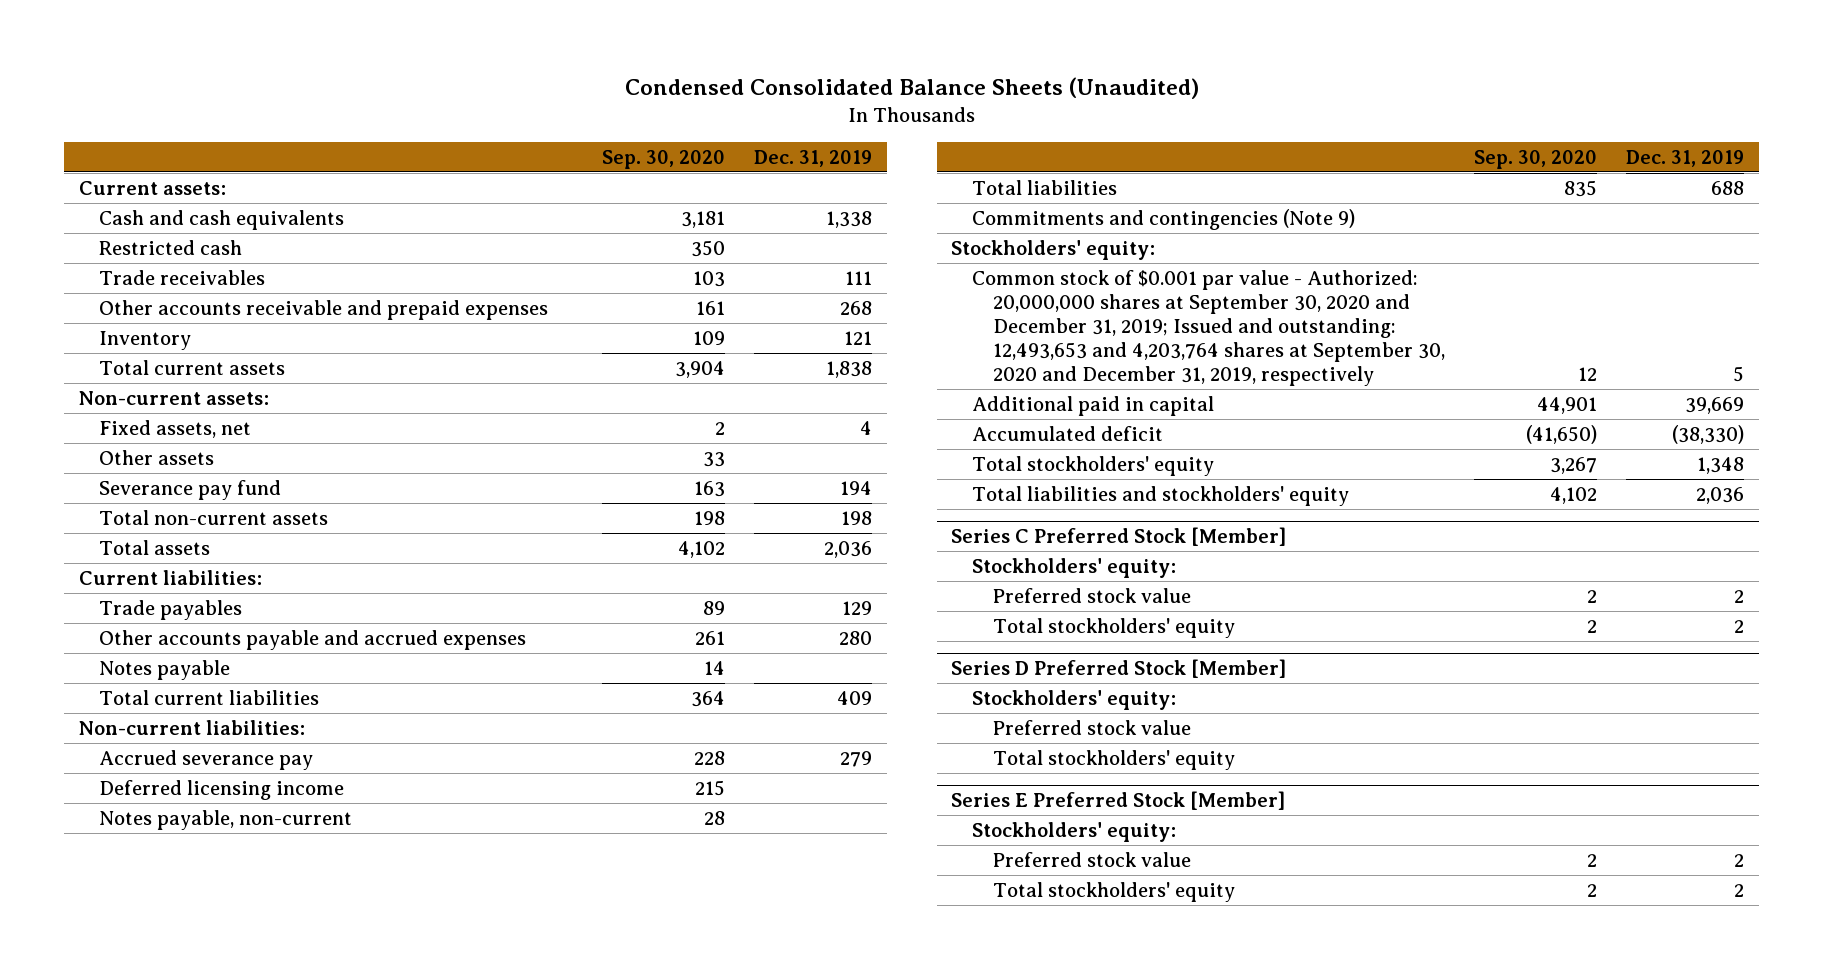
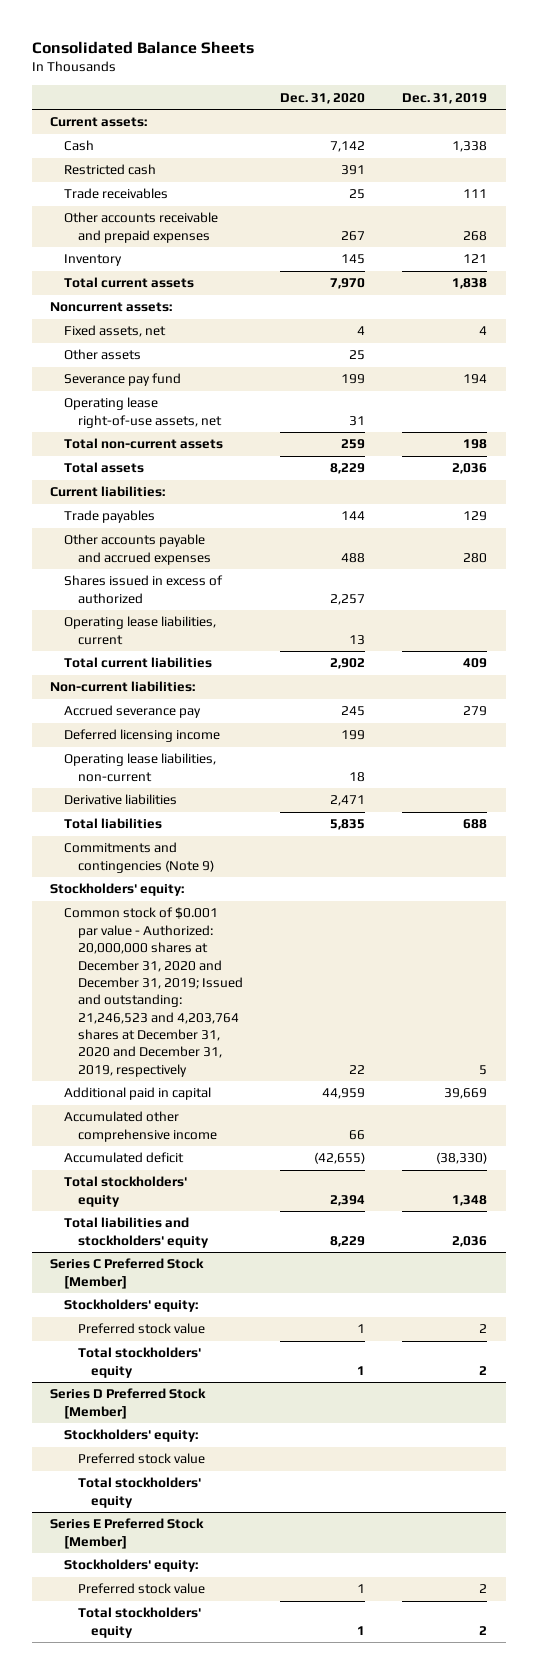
[624,77,1199,100] Condensed Consolidated Balance Sheets (Unaudited) -> [31,40,254,54] Consolidated Balance Sheets
[601,149,725,169] Sep. 30, 2020 -> none
none -> [279,92,365,104] Dec. 31, 2020
[99,209,345,230] Cash and cash equivalents -> [63,140,94,152] Cash
[78,390,269,405] Non-current assets: -> [50,302,173,313] Noncurrent assets:
none -> [63,397,222,428] Operating lease right-of-use assets, net
[99,659,231,680] Notes payable -> none
none -> [63,575,223,604] Shares issued in excess of authorized
none -> [63,616,216,645] Operating lease liabilities, current
[99,809,353,830] Notes payable, non-current -> none
none -> [63,753,216,782] Operating lease liabilities, non-current
none -> [63,794,177,806] Derivative liabilities
[971,269,1445,386] Common stock of $0.001 par value - Authorized: 20,000,000 shares at September 30, 2020 and December 31, 2019; Issued and outstanding: 12,493,653 and 4,203,764 shares at September 30, 2020 and December 31, 2019, respectively -> [63,907,243,1077] Common stock of $0.001 par value - Authorized: 20,000,000 shares at December 31, 2020 and December 31, 2019; Issued and outstanding: 21,246,523 and 4,203,764 shares at December 31, 2020 and December 31, 2019, respectively
none -> [63,1111,217,1142] Accumulated other comprehensive income

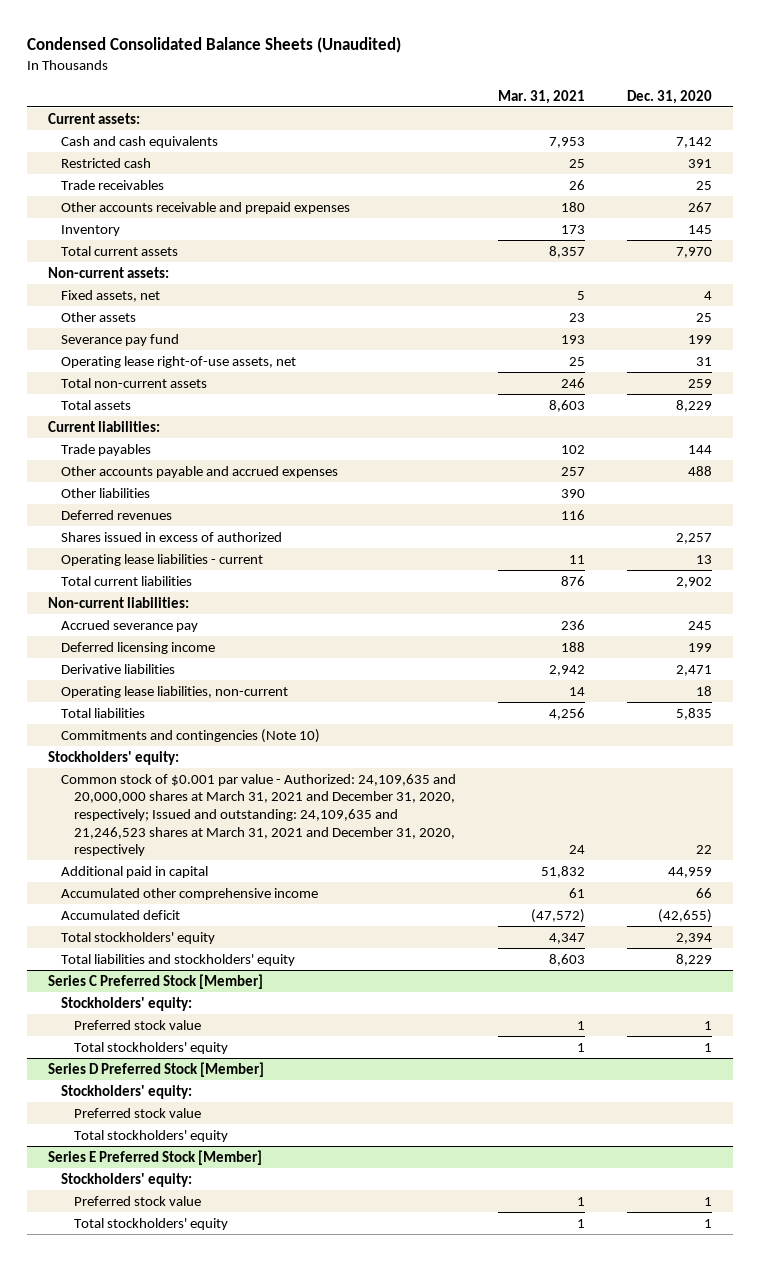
[31,40,254,54] Consolidated Balance Sheets -> [26,37,401,54] Condensed Consolidated Balance Sheets (Unaudited)
[402,92,488,104] Dec. 31, 2019 -> none
none -> [498,89,586,104] Mar. 31, 2021
[63,140,94,152] Cash -> [61,135,219,148] Cash and cash equivalents
[50,302,173,313] Noncurrent assets: -> [47,266,169,278] Non-current assets:
none -> [61,487,151,498] Other liabilities
none -> [61,509,173,520] Deferred revenues
[63,616,216,645] Operating lease liabilities, current -> [61,553,264,566] Operating lease liabilities - current
[63,753,216,782] Operating lease liabilities, non-current -> [61,685,289,698] Operating lease liabilities, non-current
[63,842,214,873] Commitments and contingencies (Note 9) -> [61,728,321,743] Commitments and contingencies (Note 10)
[63,907,243,1077] Common stock of $0.001 par value - Authorized: 20,000,000 shares at December 31, 2020 and December 31, 2019; Issued and outstanding: 21,246,523 and 4,203,764 shares at December 31, 2020 and December 31, 2019, respectively -> [61,773,457,857] Common stock of $0.001 par value - Authorized: 24,109,635 and 20,000,000 shares at March 31, 2021 and December 31, 2020, respectively; Issued and outstanding: 24,109,635 and 21,246,523 shares at March 31, 2021 and December 31, 2020, respectively

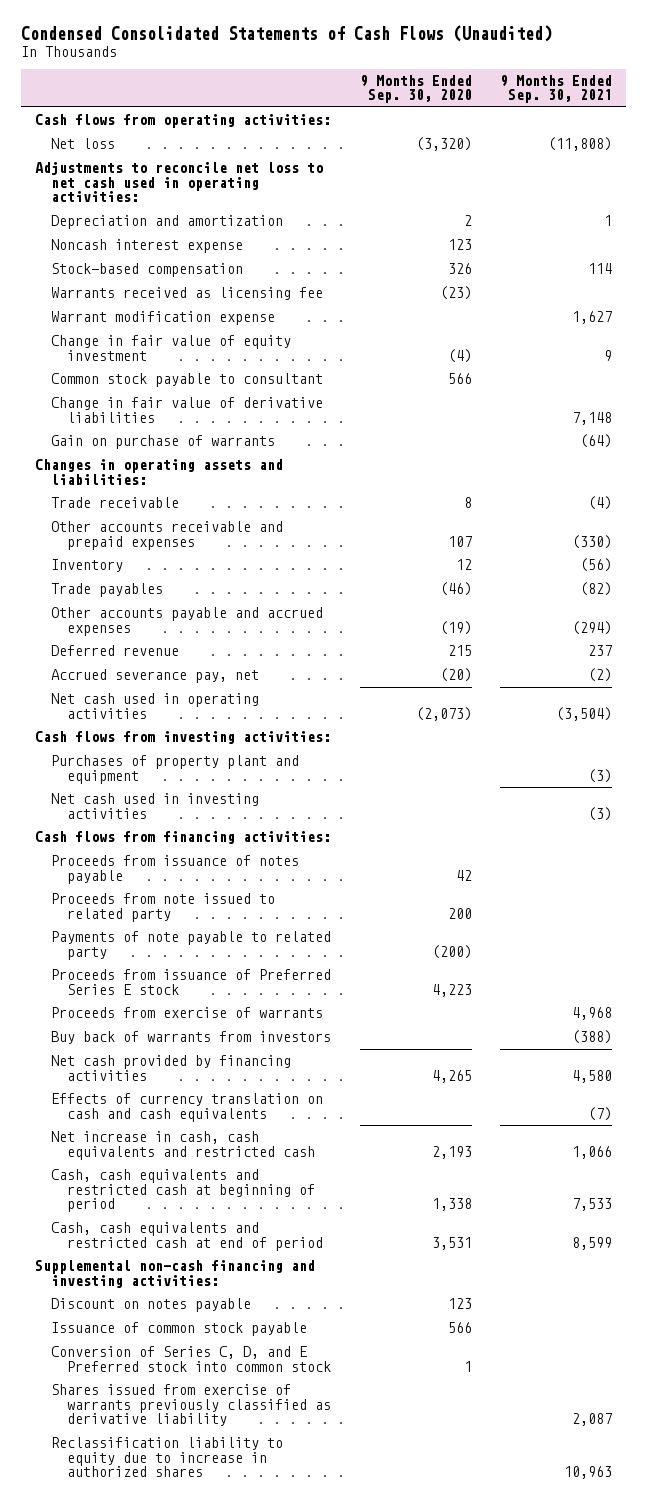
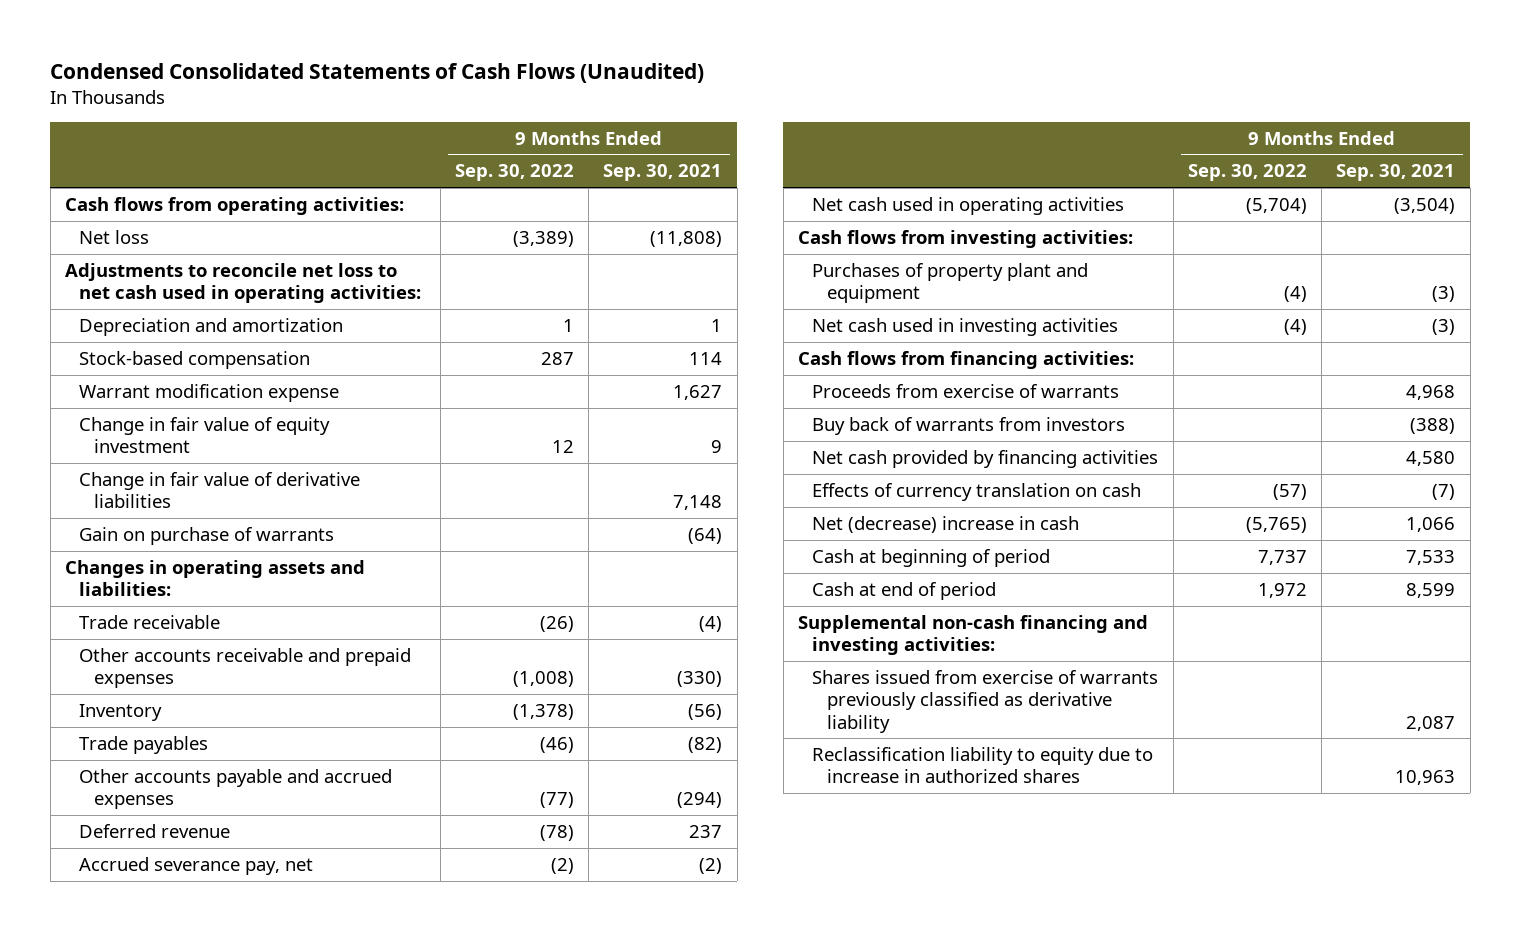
[359,75,472,104] 9 Months Ended Sep. 30, 2020 -> none
none -> [454,164,574,182] Sep. 30, 2022
[51,239,244,254] Noncash interest expense -> none
[51,287,324,301] Warrants received as licensing fee -> none
[51,373,324,388] Common stock payable to consultant -> none
[51,855,300,884] Proceeds from issuance of notes payable -> none
[51,893,276,922] Proceeds from note issued to related party -> none
[51,931,332,960] Payments of note payable to related party -> none
[51,969,332,995] Proceeds from issuance of Preferred Series E stock -> none
[51,1093,324,1122] Effects of currency translation on cash and cash equivalents -> [812,482,1142,501] Effects of currency translation on cash
[51,1131,316,1160] Net increase in cash, cash equivalents and restricted cash -> [812,515,1080,533] Net (decrease) increase in cash
[51,1169,316,1213] Cash, cash equivalents and restricted cash at beginning of period -> [812,548,1051,567] Cash at beginning of period
[51,1222,324,1251] Cash, cash equivalents and restricted cash at end of period -> [812,581,997,600] Cash at end of period
[51,1298,252,1313] Discount on notes payable -> none
[51,1322,308,1337] Issuance of common stock payable -> none
[51,1346,332,1372] Conversion of Series C, D, and E Preferred stock into common stock -> none

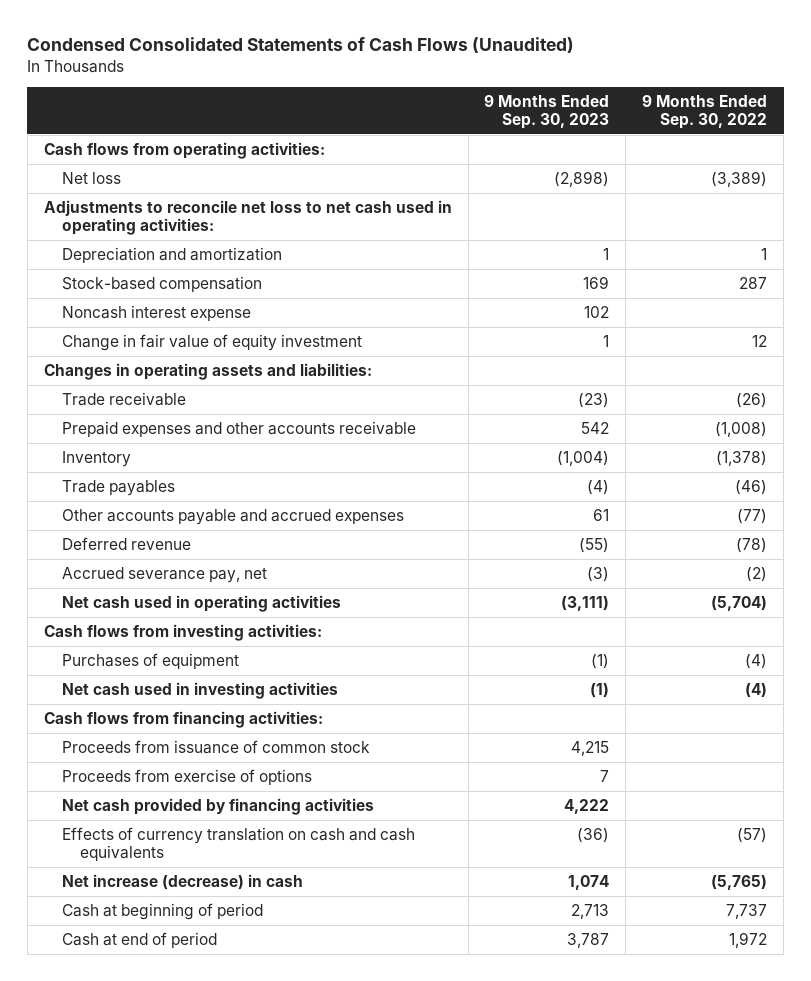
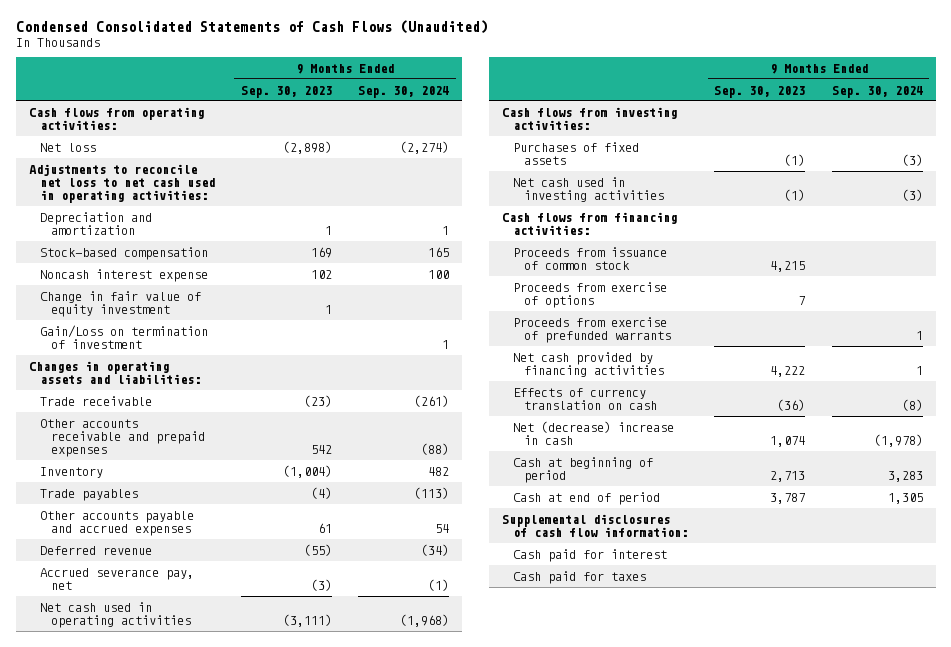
[642,95,768,129] 9 Months Ended Sep. 30, 2022 -> none
none -> [358,85,450,98] Sep. 30, 2024
none -> [39,324,208,350] Gain/Loss on termination of investment
[62,421,417,438] Prepaid expenses and other accounts receivable -> [39,418,205,458] Other accounts receivable and prepaid expenses
[62,653,240,670] Purchases of equipment -> [513,141,640,166] Purchases of fixed assets
none -> [513,316,672,344] Proceeds from exercise of prefunded warrants
[62,827,416,861] Effects of currency translation on cash and cash equivalents -> [513,387,658,411] Effects of currency translation on cash
[62,874,304,891] Net increase (decrease) in cash -> [513,420,675,446] Net (decrease) increase in cash
none -> [502,513,689,538] Supplemental disclosures of cash flow information:
none -> [513,548,668,562] Cash paid for interest
none -> [513,570,647,584] Cash paid for taxes

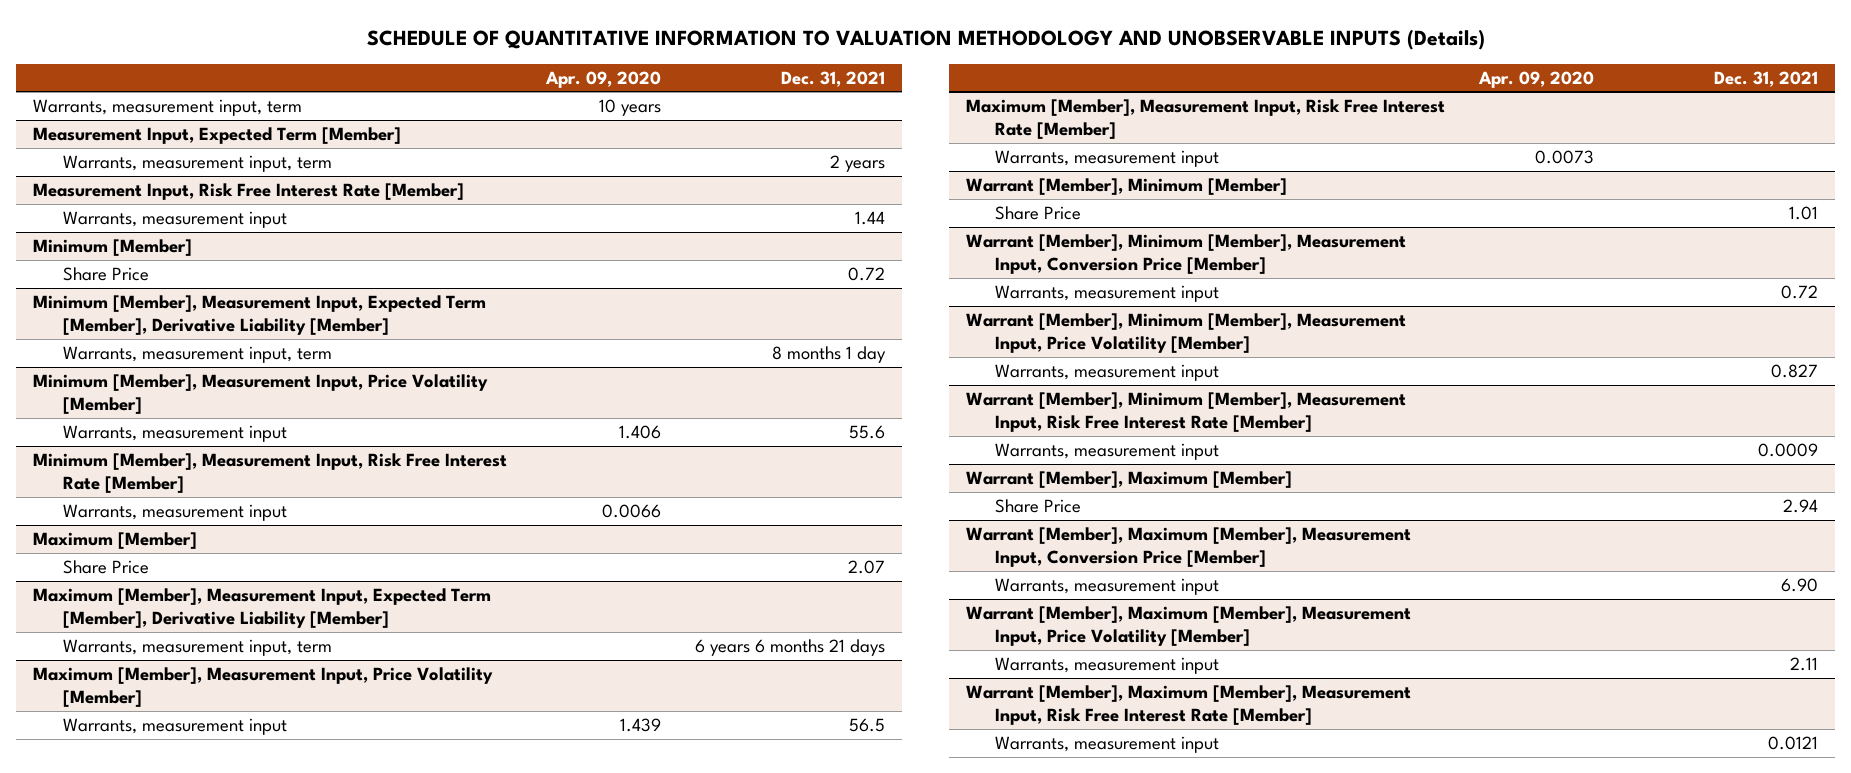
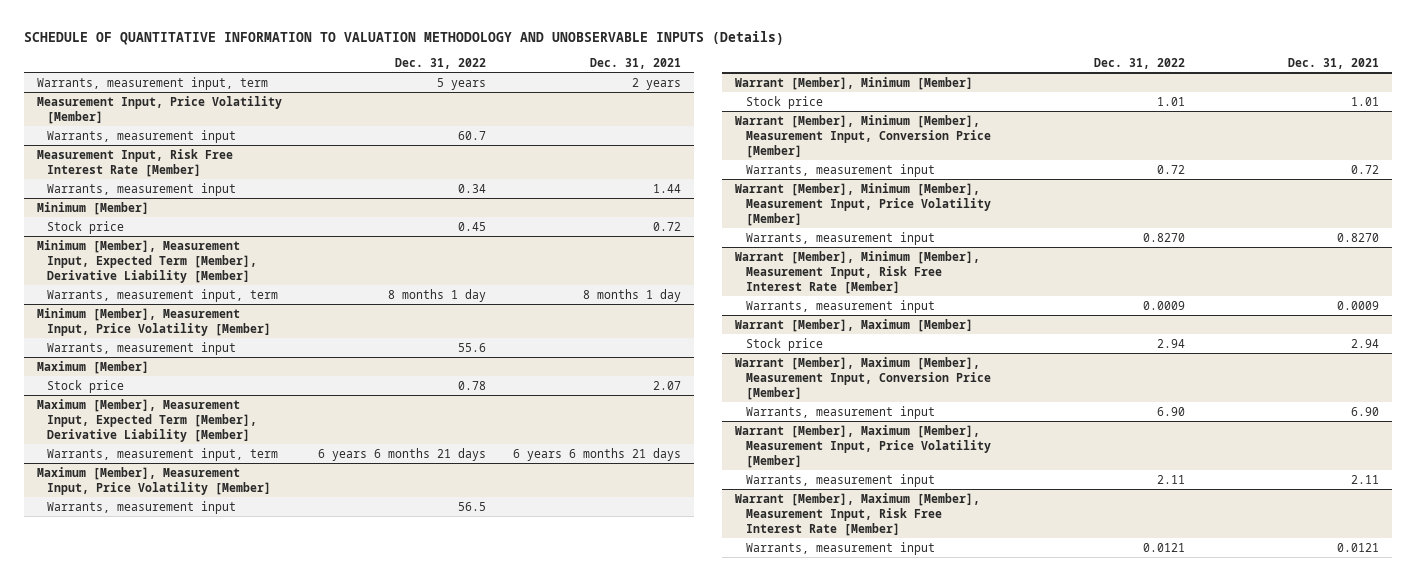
[545,70,662,88] Apr. 09, 2020 -> none
none -> [395,57,487,69] Dec. 31, 2022
[33,99,303,117] Warrants, measurement input, term -> none
[33,127,402,145] Measurement Input, Expected Term [Member] -> none
none -> [36,95,282,124] Measurement Input, Price Volatility [Member]
none -> [47,129,237,143] Warrants, measurement input
[62,267,149,282] Share Price -> [47,220,125,234] Stock price
[62,425,287,443] Warrants, measurement input -> none
[33,453,508,493] Minimum [Member], Measurement Input, Risk Free Interest Rate [Member] -> none
[62,560,149,575] Share Price -> [47,379,125,393] Stock price
[62,718,287,736] Warrants, measurement input -> none
[966,99,1446,139] Maximum [Member], Measurement Input, Risk Free Interest Rate [Member] -> none
[995,206,1082,221] Share Price -> [745,95,823,109] Stock price
[1771,364,1819,379] 0.827 -> [1337,232,1380,242] 0.8270
[995,499,1082,514] Share Price -> [745,337,823,351] Stock price

